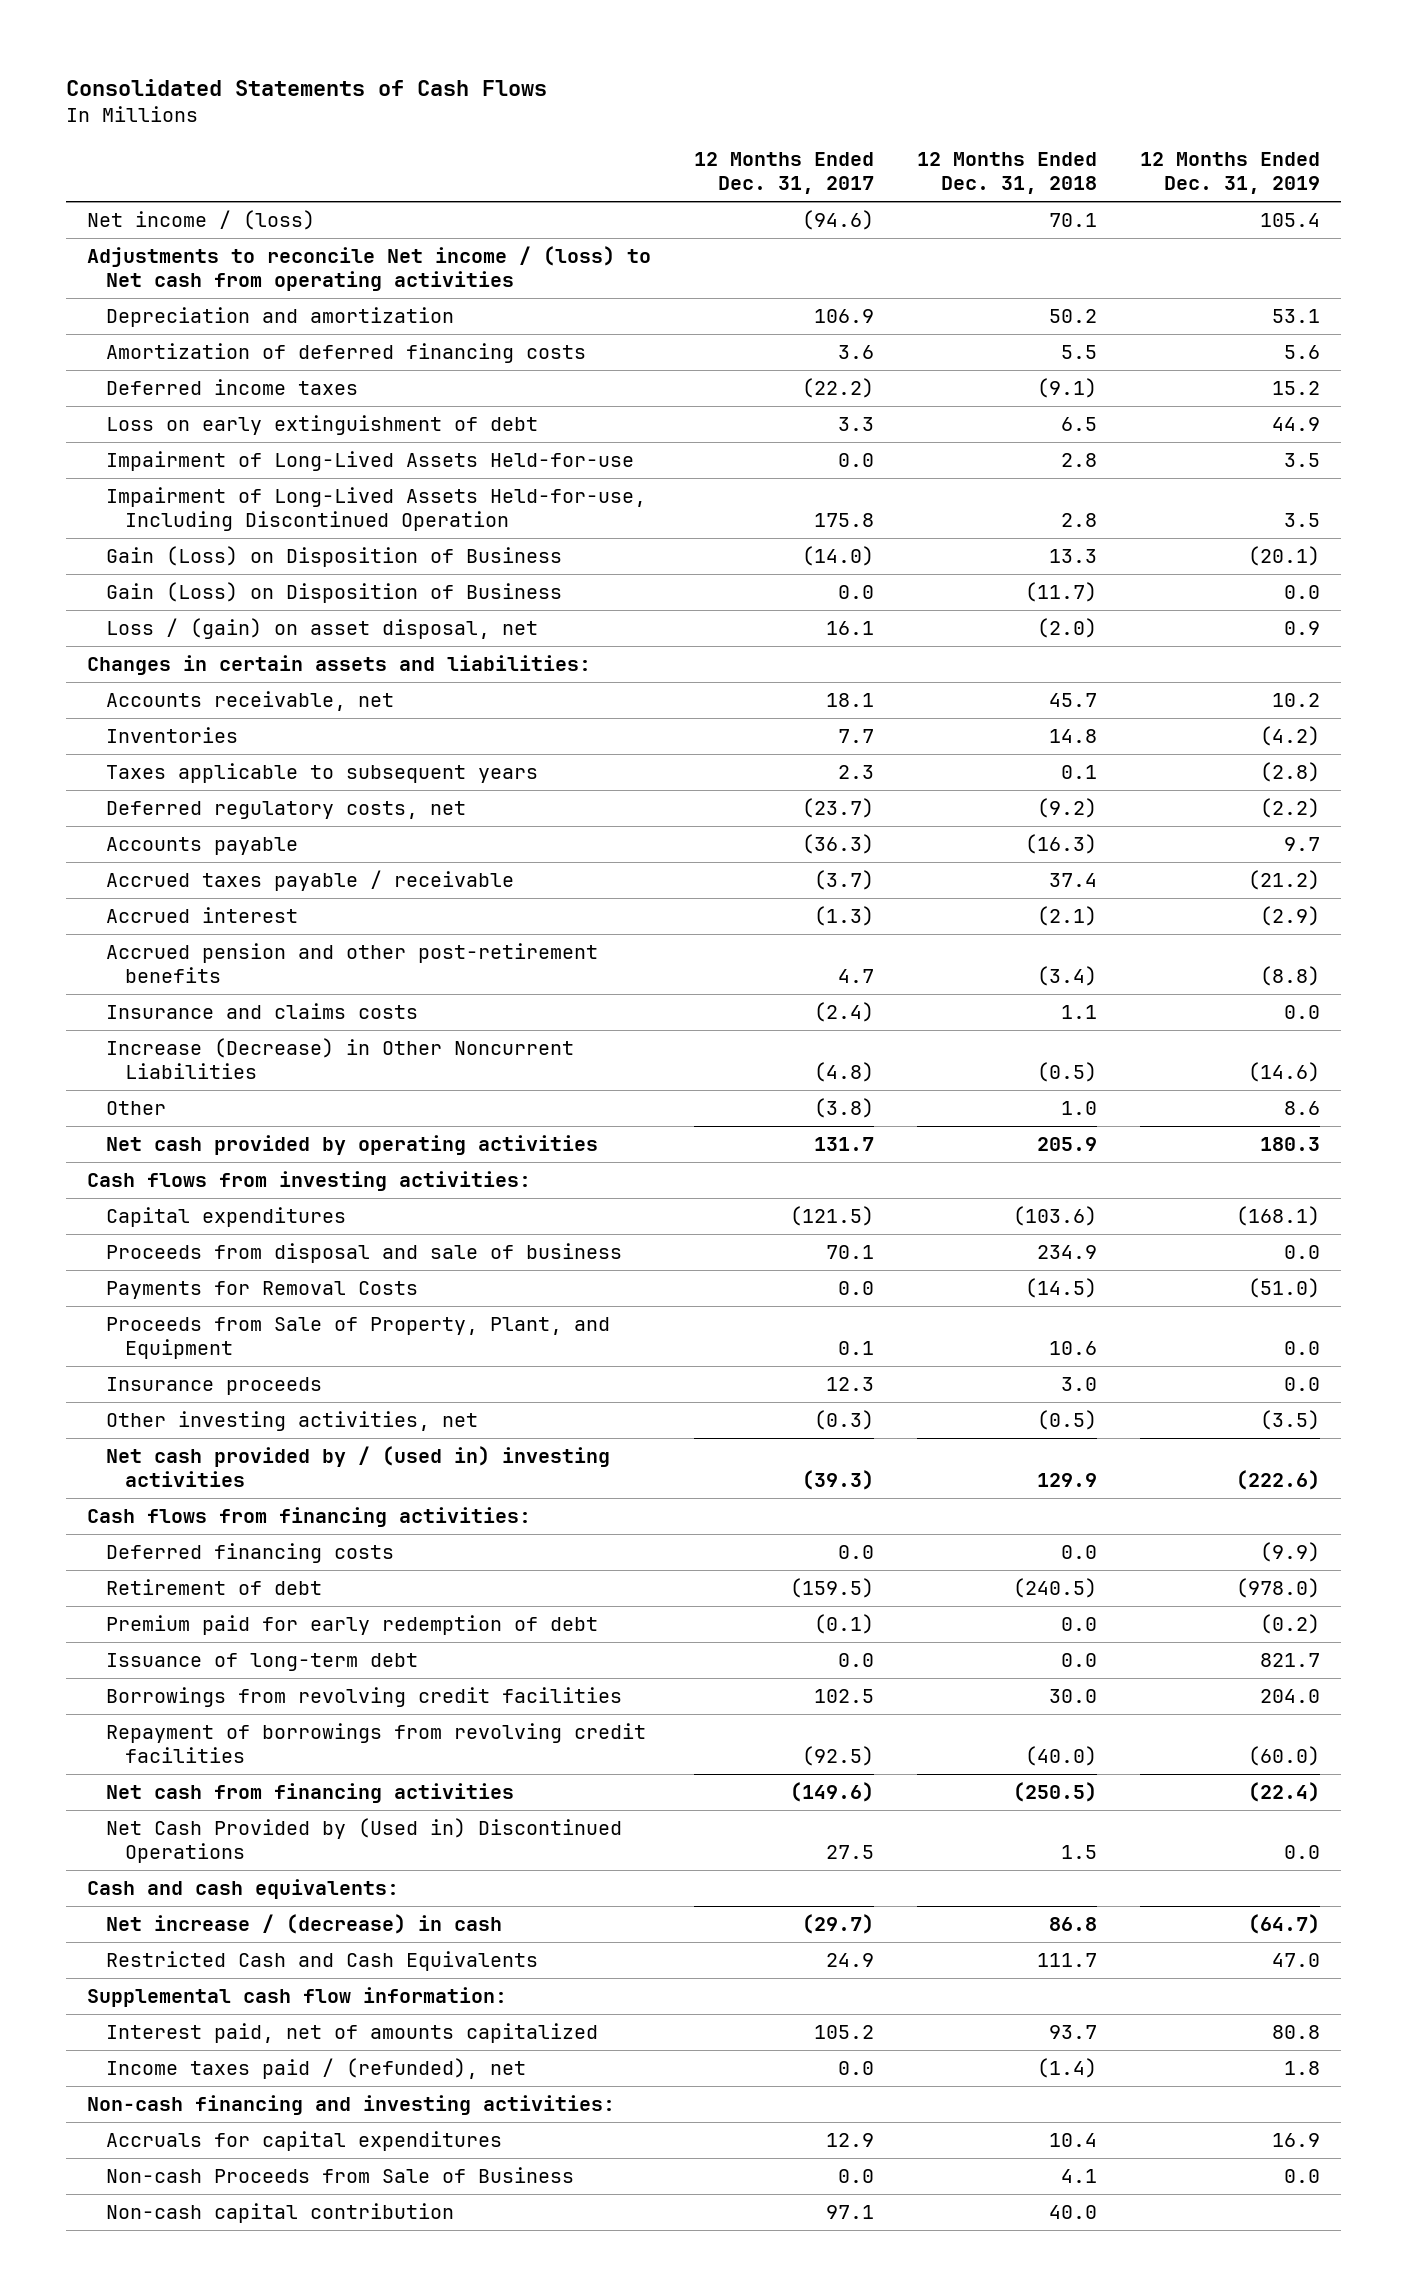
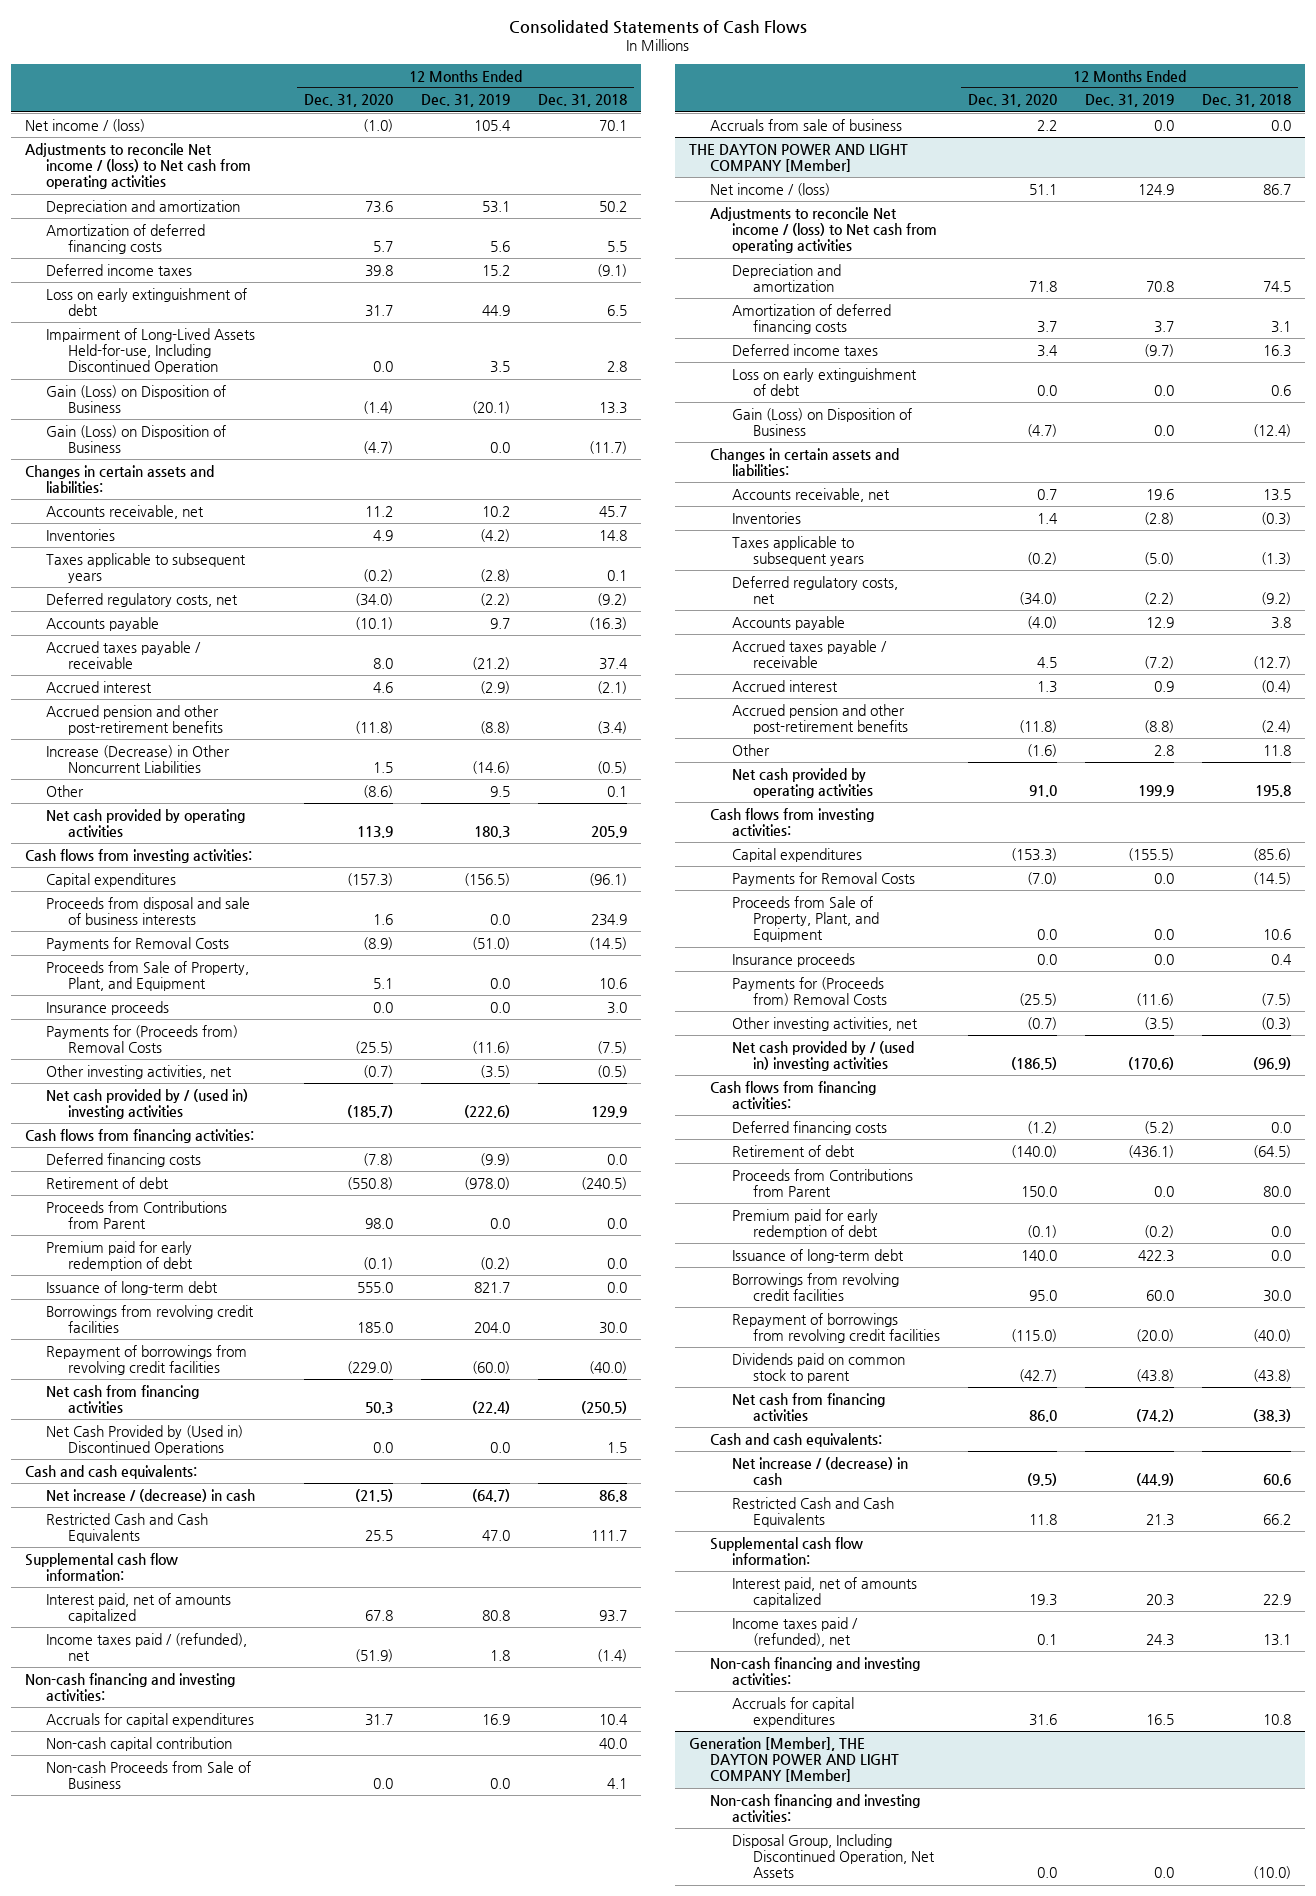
[694,152,875,194] 12 Months Ended Dec. 31, 2017 -> none
none -> [303,94,393,108] Dec. 31, 2020
[106,451,635,472] Impairment of Long-Lived Assets Held-for-use -> none
[106,618,539,640] Loss / (gain) on asset disposal, net -> none
[106,1003,419,1020] Insurance and claims costs -> none
[1061,1101,1098,1116] 1.0 -> [607,785,628,797] 0.1
[1283,1101,1320,1116] 8.6 -> [490,785,511,797] 9.5
[1013,1206,1098,1227] (103.6) -> [589,872,628,886] (96.1)
[1235,1206,1320,1227] (168.1) -> [464,872,511,886] (156.5)
[106,1243,623,1264] Proceeds from disposal and sale of business -> [46,896,251,926] Proceeds from disposal and sale of business interests
none -> [46,1024,239,1054] Payments for (Proceeds from) Removal Costs
none -> [46,1200,228,1230] Proceeds from Contributions from Parent
[106,2167,575,2184] Non-cash Proceeds from Sale of Business -> [46,1760,252,1790] Non-cash Proceeds from Sale of Business
none -> [710,118,903,131] Accruals from sale of business
none -> [689,143,909,173] THE DAYTON POWER AND LIGHT COMPANY [Member]
none -> [710,182,831,196] Net income / (loss)
none -> [710,206,937,254] Adjustments to reconcile Net income / (loss) to Net cash from operating activities
none -> [731,263,841,293] Depreciation and amortization
none -> [731,303,891,335] Amortization of deferred financing costs
none -> [731,343,878,356] Deferred income taxes
none -> [731,367,917,397] Loss on early extinguishment of debt
none -> [731,407,912,437] Gain (Loss) on Disposition of Business
none -> [710,447,900,477] Changes in certain assets and liabilities:
none -> [731,487,890,502] Accounts receivable, net
none -> [731,511,801,524] Inventories
none -> [731,535,864,567] Taxes applicable to subsequent years
none -> [731,575,898,605] Deferred regulatory costs, net
none -> [731,615,845,630] Accounts payable
none -> [731,639,887,669] Accrued taxes payable / receivable
none -> [731,679,838,692] Accrued interest
none -> [731,703,908,735] Accrued pension and other post-retirement benefits
none -> [731,743,770,756] Other
none -> [731,767,873,799] Net cash provided by operating activities
none -> [710,807,875,837] Cash flows from investing activities:
none -> [731,847,862,862] Capital expenditures
none -> [731,871,915,886] Payments for Removal Costs
none -> [731,895,879,943] Proceeds from Sale of Property, Plant, and Equipment
none -> [731,952,855,967] Insurance proceeds
none -> [731,976,887,1007] Payments for (Proceeds from) Removal Costs
none -> [731,1016,918,1031] Other investing activities, net
none -> [731,1040,914,1072] Net cash provided by / (used in) investing activities
none -> [710,1080,877,1110] Cash flows from financing activities:
none -> [731,1120,887,1135] Deferred financing costs
none -> [731,1144,855,1157] Retirement of debt
none -> [731,1168,913,1198] Proceeds from Contributions from Parent
none -> [731,1208,878,1240] Premium paid for early redemption of debt
none -> [731,1248,904,1263] Issuance of long-term debt
none -> [731,1272,899,1302] Borrowings from revolving credit facilities
none -> [731,1312,940,1344] Repayment of borrowings from revolving credit facilities
none -> [731,1352,905,1384] Dividends paid on common stock to parent
none -> [731,1392,885,1422] Net cash from financing activities
none -> [710,1432,883,1447] Cash and cash equivalents:
none -> [731,1456,908,1486] Net increase / (decrease) in cash
none -> [731,1496,894,1528] Restricted Cash and Cash Equivalents
none -> [710,1536,864,1566] Supplemental cash flow information:
none -> [731,1576,917,1608] Interest paid, net of amounts capitalized
none -> [731,1616,858,1648] Income taxes paid / (refunded), net
none -> [710,1656,921,1686] Non-cash financing and investing activities:
none -> [731,1696,854,1728] Accruals for capital expenditures
none -> [689,1736,900,1783] Generation [Member], THE DAYTON POWER AND LIGHT COMPANY [Member]
none -> [710,1793,921,1823] Non-cash financing and investing activities:
none -> [731,1833,935,1879] Disposal Group, Including Discontinued Operation, Net Assets

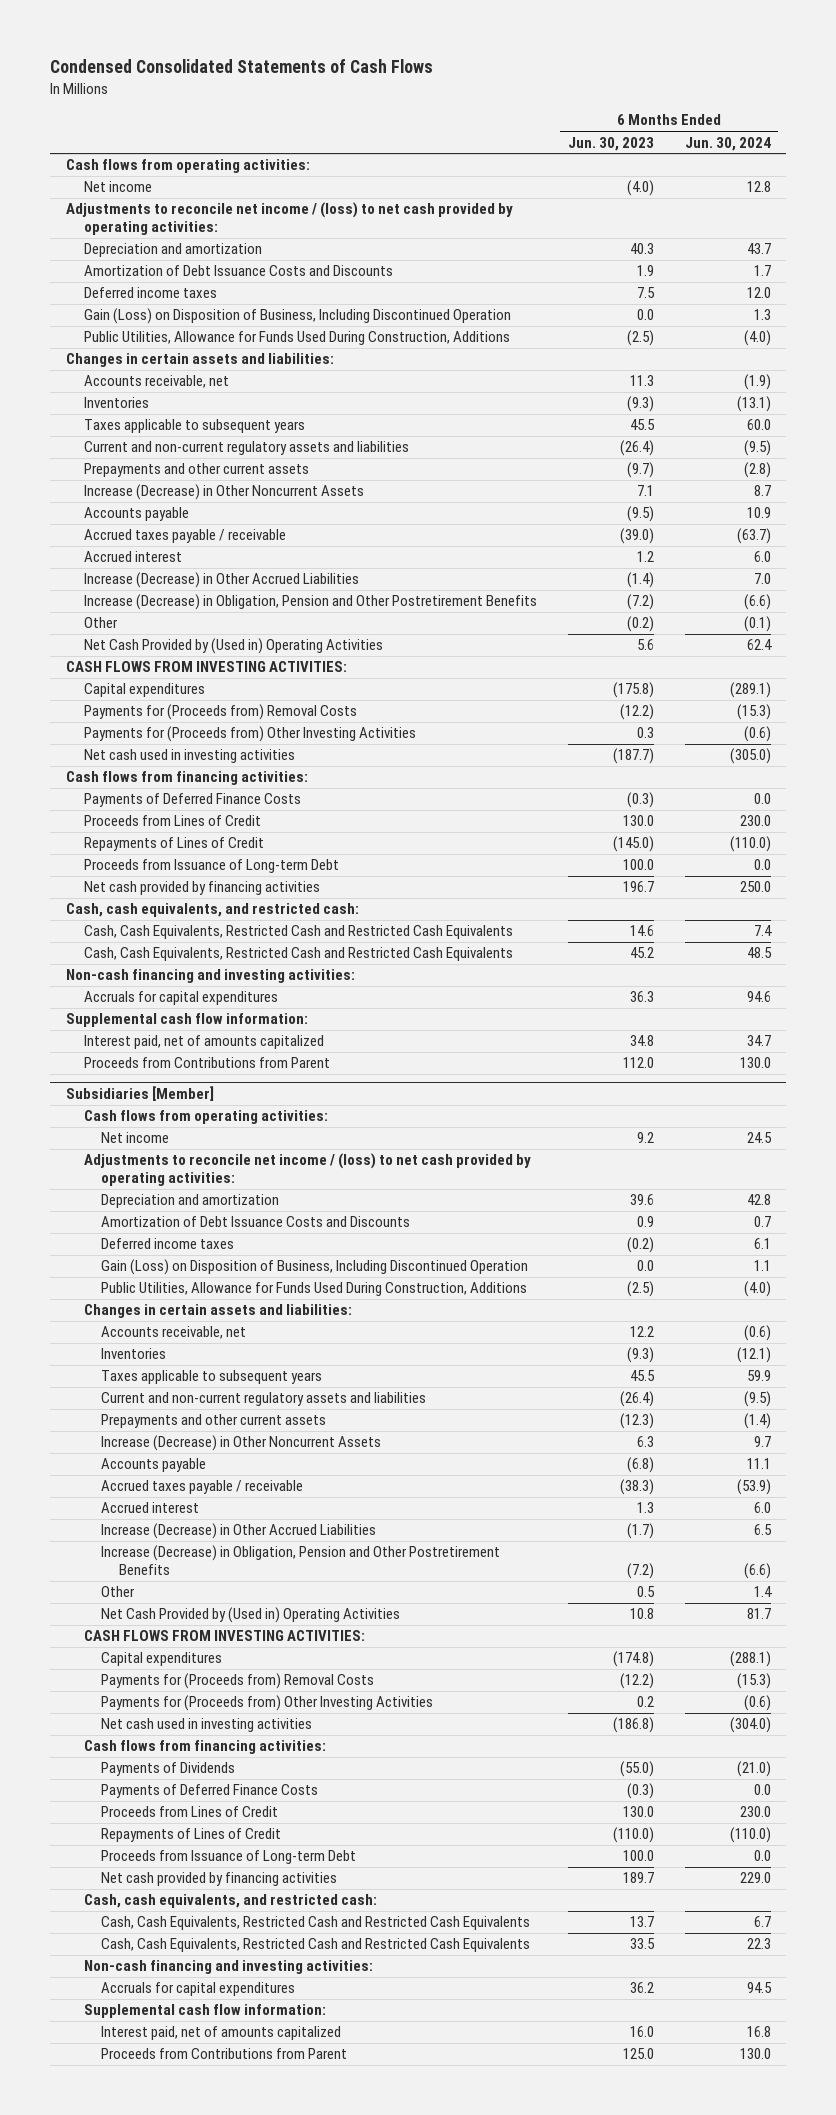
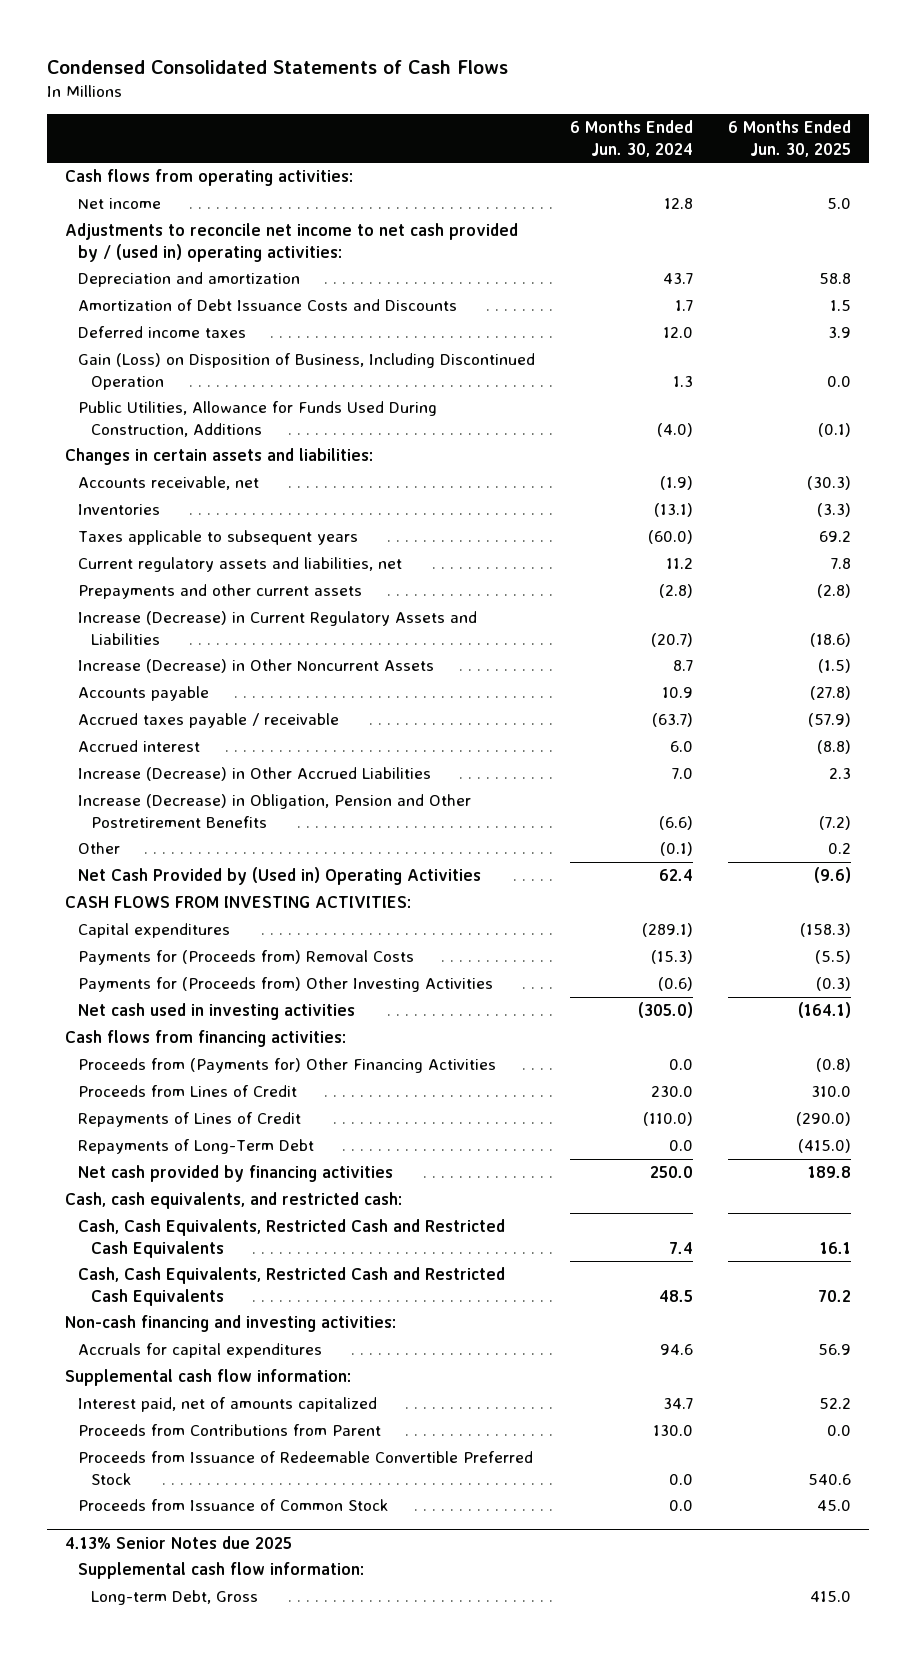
[567,136,654,151] Jun. 30, 2023 -> none
none -> [728,120,852,157] 6 Months Ended Jun. 30, 2025
[65,202,513,235] Adjustments to reconcile net income / (loss) to net cash provided by operating activities: -> [64,223,518,262] Adjustments to reconcile net income to net cash provided by / (used in) operating activities:
[746,419,771,431] 60.0 -> [648,530,694,545] (60.0)
[83,441,409,456] Current and non-current regulatory assets and liabilities -> [77,557,402,573] Current regulatory assets and liabilities, net
[743,440,771,457] (9.5) -> [666,558,694,570] 11.2
none -> [77,611,477,645] Increase (Decrease) in Current Regulatory Assets and Liabilities
[83,793,301,808] Payments of Deferred Finance Costs -> none
none -> [77,1058,496,1074] Proceeds from (Payments for) Other Financing Activities
[83,859,339,874] Proceeds from Issuance of Long-term Debt -> [77,1139,314,1155] Repayments of Long-Term Debt
[65,1086,214,1102] Subsidiaries [Member] -> none
[83,1110,328,1125] Cash flows from operating activities: -> none
[101,1132,170,1144] Net income -> none
[83,1153,531,1186] Adjustments to reconcile net income / (loss) to net cash provided by operating activities: -> none
[101,1194,280,1209] Depreciation and amortization -> none
[101,1216,411,1228] Amortization of Debt Issuance Costs and Discounts -> none
[101,1238,235,1250] Deferred income taxes -> none
[101,1259,529,1276] Gain (Loss) on Disposition of Business, Including Discontinued Operation -> none
[101,1282,528,1297] Public Utilities, Allowance for Funds Used During Construction, Additions -> none
[83,1304,352,1319] Changes in certain assets and liabilities: -> none
[101,1326,247,1340] Accounts receivable, net -> none
[101,1348,167,1360] Inventories -> none
[101,1370,323,1385] Taxes applicable to subsequent years -> none
[101,1392,427,1407] Current and non-current regulatory assets and liabilities -> none
[101,1414,327,1429] Prepayments and other current assets -> none
[101,1435,382,1452] Increase (Decrease) in Other Noncurrent Assets -> none
[101,1458,207,1473] Accounts payable -> none
[101,1480,304,1495] Accrued taxes payable / receivable -> none
[101,1502,200,1514] Accrued interest -> none
[101,1523,377,1540] Increase (Decrease) in Other Accrued Liabilities -> none
[101,1545,501,1575] Increase (Decrease) in Obligation, Pension and Other Postretirement Benefits -> none
[101,1586,136,1598] Other -> none
[101,1607,401,1624] Net Cash Provided by (Used in) Operating Activities -> none
[83,1630,365,1642] CASH FLOWS FROM INVESTING ACTIVITIES: -> none
[101,1652,223,1667] Capital expenditures -> none
[101,1673,375,1690] Payments for (Proceeds from) Removal Costs -> none
[101,1695,434,1712] Payments for (Proceeds from) Other Investing Activities -> none
[101,1718,313,1733] Net cash used in investing activities -> none
[83,1740,326,1755] Cash flows from financing activities: -> none
[101,1762,236,1777] Payments of Dividends -> none
[101,1784,319,1799] Payments of Deferred Finance Costs -> none
[101,1806,279,1818] Proceeds from Lines of Credit -> none
[101,1828,282,1843] Repayments of Lines of Credit -> none
[101,1850,357,1865] Proceeds from Issuance of Long-term Debt -> none
[101,1872,338,1887] Net cash provided by financing activities -> none
[83,1894,377,1909] Cash, cash equivalents, and restricted cash: -> none
[101,1916,531,1931] Cash, Cash Equivalents, Restricted Cash and Restricted Cash Equivalents -> none
[101,1938,531,1953] Cash, Cash Equivalents, Restricted Cash and Restricted Cash Equivalents -> none
[83,1960,373,1975] Non-cash financing and investing activities: -> none
[101,1982,296,1997] Accruals for capital expenditures -> none
none -> [77,1451,533,1485] Proceeds from Issuance of Redeemable Convertible Preferred Stock
none -> [77,1499,388,1512] Proceeds from Issuance of Common Stock
none -> [64,1535,292,1549] 4.13% Senior Notes due 2025
[101,2026,342,2041] Interest paid, net of amounts capitalized -> none
[101,2048,348,2060] Proceeds from Contributions from Parent -> none
none -> [91,1590,259,1606] Long-term Debt, Gross

